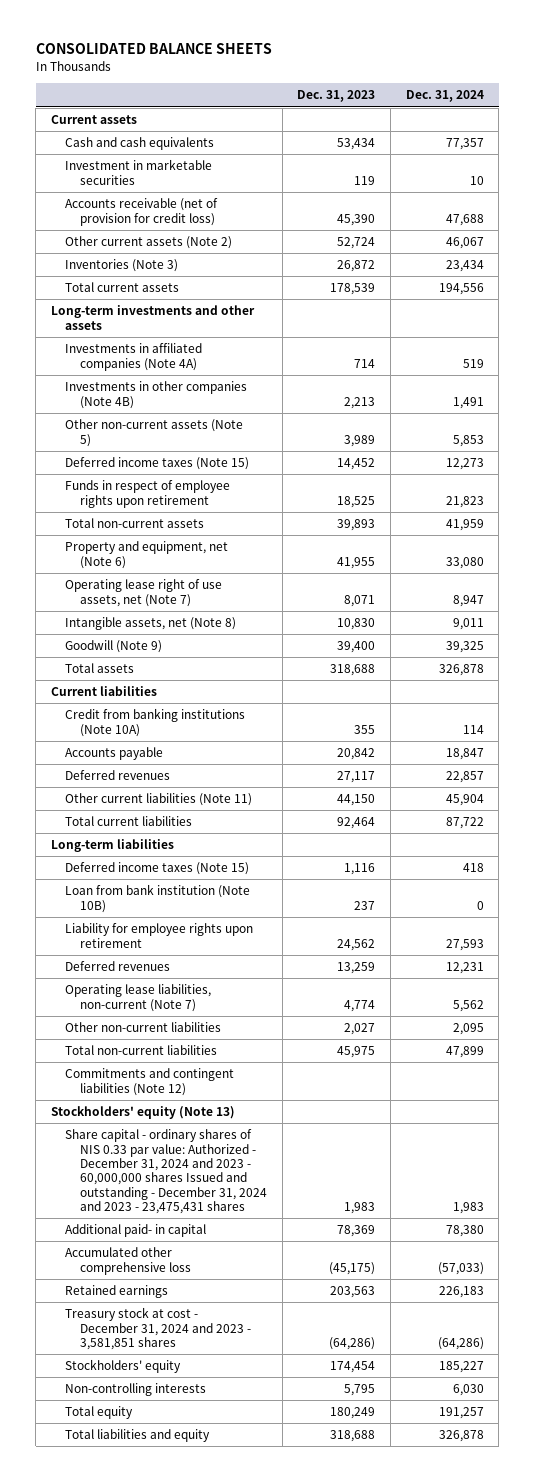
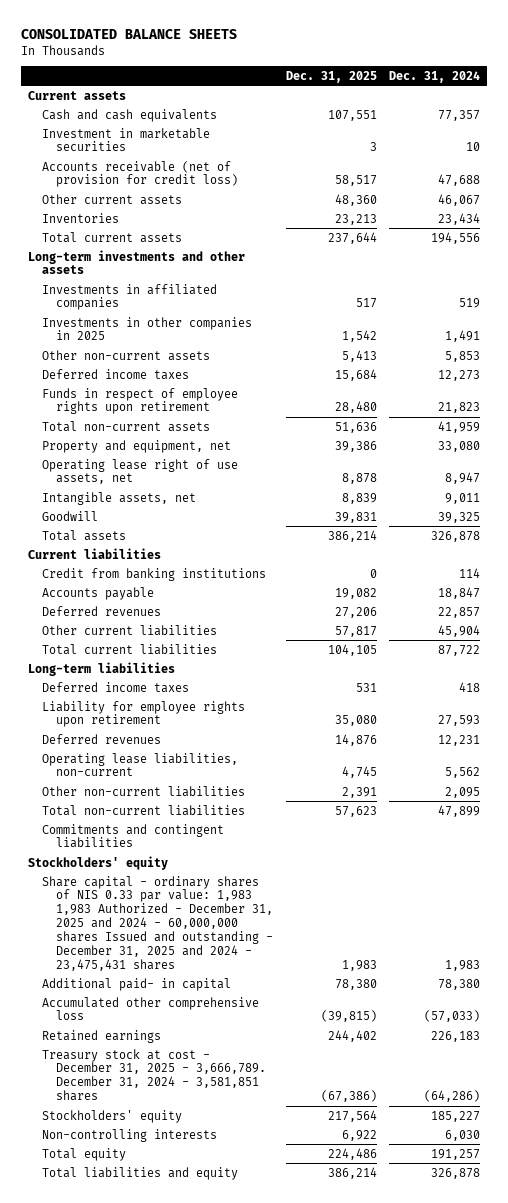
[297,90,376,103] Dec. 31, 2023 -> none
none -> [285,70,377,83] Dec. 31, 2025
[65,236,233,250] Other current assets (Note 2) -> [42,193,183,205] Other current assets
[65,259,179,273] Inventories (Note 3) -> [42,212,120,223] Inventories
[65,343,203,371] Investments in affiliated companies (Note 4A) -> [42,283,218,311] Investments in affiliated companies
[65,381,248,409] Investments in other companies (Note 4B) -> [42,316,253,341] Investments in other companies in 2025
[65,419,244,447] Other non-current assets (Note 5) -> [42,349,211,361] Other non-current assets
[65,457,250,471] Deferred income taxes (Note 15) -> [42,368,190,380] Deferred income taxes
[65,541,229,569] Property and equipment, net (Note 6) -> [42,439,232,453] Property and equipment, net
[65,579,223,607] Operating lease right of use assets, net (Note 7) -> [42,458,239,485] Operating lease right of use assets, net
[65,617,237,631] Intangible assets, net (Note 8) -> [42,491,197,505] Intangible assets, net
[65,640,163,654] Goodwill (Note 9) -> [42,510,99,521] Goodwill
[65,708,246,737] Credit from banking institutions (Note 10A) -> [42,567,267,581] Credit from banking institutions
[65,793,253,807] Other current liabilities (Note 11) -> [42,624,218,636] Other current liabilities
[65,884,251,913] Loan from bank institution (Note 10B) -> none
[65,862,250,876] Deferred income taxes (Note 15) -> [42,681,190,693] Deferred income taxes
[65,984,212,1012] Operating lease liabilities, non-current (Note 7) -> [42,752,239,777] Operating lease liabilities, non-current
[65,1068,235,1096] Commitments and contingent liabilities (Note 12) -> [42,823,225,849] Commitments and contingent liabilities
[50,1106,235,1120] Stockholders' equity (Note 13) -> [27,855,168,870] Stockholders' equity
[65,1129,268,1214] Share capital - ordinary shares of NIS 0.33 par value: Authorized - December 31, 2024 and 2023 - 60,000,000 shares Issued and outstanding - December 31, 2024 and 2023 - 23,475,431 shares -> [42,875,274,971] Share capital - ordinary shares of NIS 0.33 par value: 1,983 1,983 Authorized - December 31, 2025 and 2024 - 60,000,000 shares Issued and outstanding - December 31, 2025 and 2024 - 23,475,431 shares
[65,1307,252,1350] Treasury stock at cost - December 31, 2024 and 2023 - 3,581,851 shares -> [42,1048,267,1102] Treasury stock at cost - December 31, 2025 - 3,666,789. December 31, 2024 - 3,581,851 shares

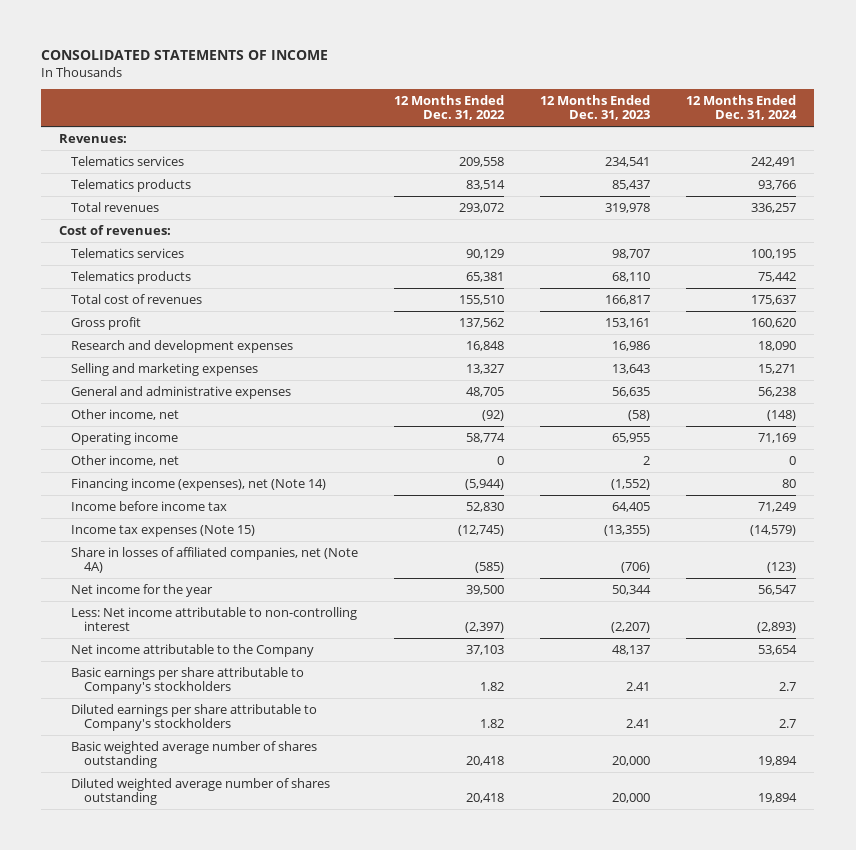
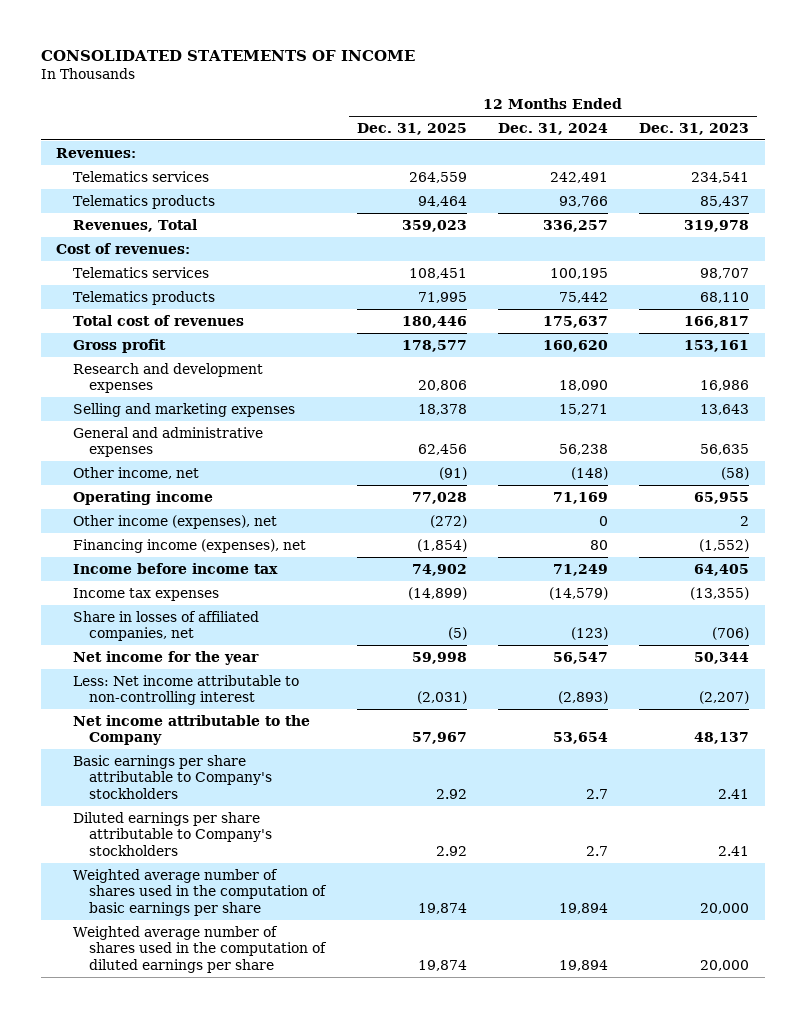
[394,94,506,120] 12 Months Ended Dec. 31, 2022 -> none
none -> [356,122,467,135] Dec. 31, 2025
[71,201,160,212] Total revenues -> [72,218,197,232] Revenues, Total
[71,454,180,466] Other income, net -> [72,514,277,529] Other income (expenses), net
[71,477,327,491] Financing income (expenses), net (Note 14) -> [72,538,306,553] Financing income (expenses), net
[71,524,256,537] Income tax expenses (Note 15) -> [72,587,219,601] Income tax expenses
[71,546,359,574] Share in losses of affiliated companies, net (Note 4A) -> [72,610,259,642] Share in losses of affiliated companies, net
[71,740,318,769] Basic weighted average number of shares outstanding -> [72,868,328,916] Weighted average number of shares used in the computation of basic earnings per share
[71,777,331,806] Diluted weighted average number of shares outstanding -> [72,925,328,973] Weighted average number of shares used in the computation of diluted earnings per share

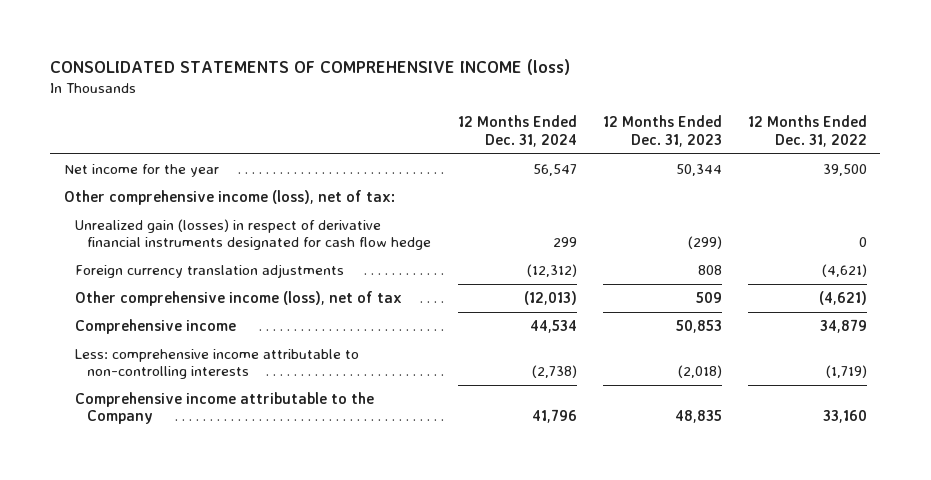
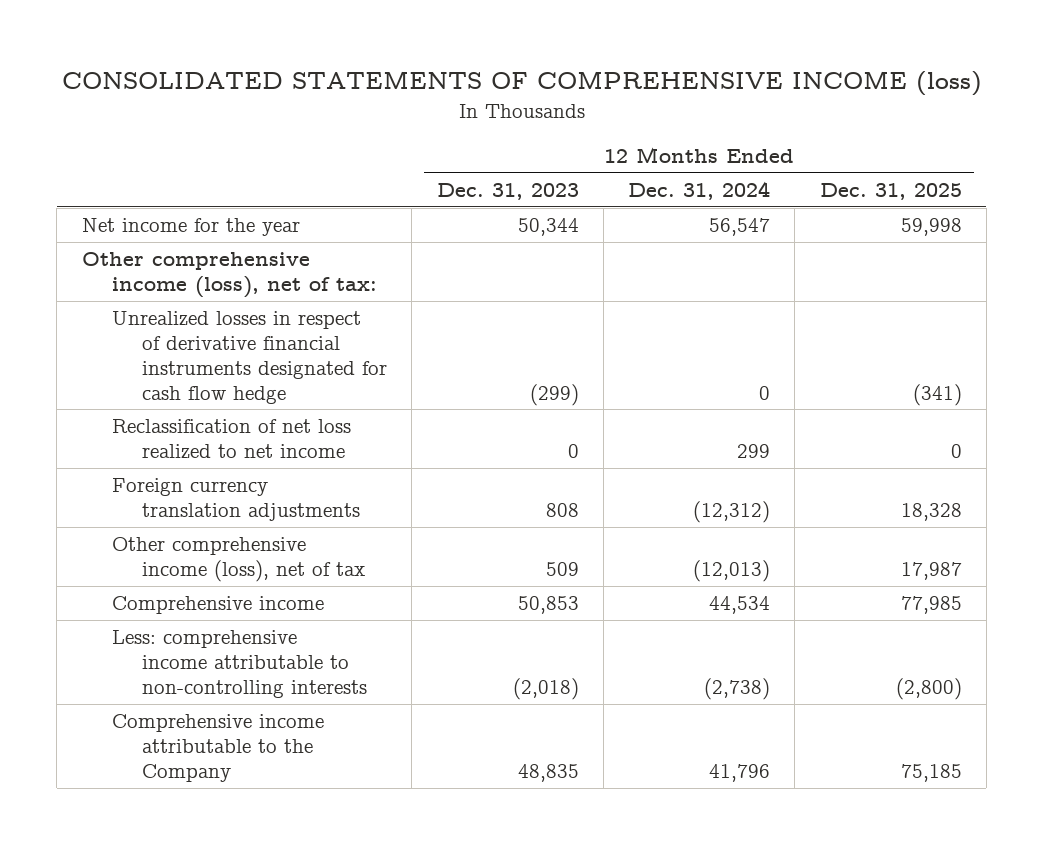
[748,115,868,147] 12 Months Ended Dec. 31, 2022 -> none
none -> [819,182,962,200] Dec. 31, 2025
[75,219,432,251] Unrealized gain (losses) in respect of derivative financial instruments designated for cash flow hedge -> [111,311,387,404] Unrealized losses in respect of derivative financial instruments designated for cash flow hedge
[552,237,577,248] 299 -> [759,385,771,400] 0
none -> [111,419,351,460] Reclassification of net loss realized to net income

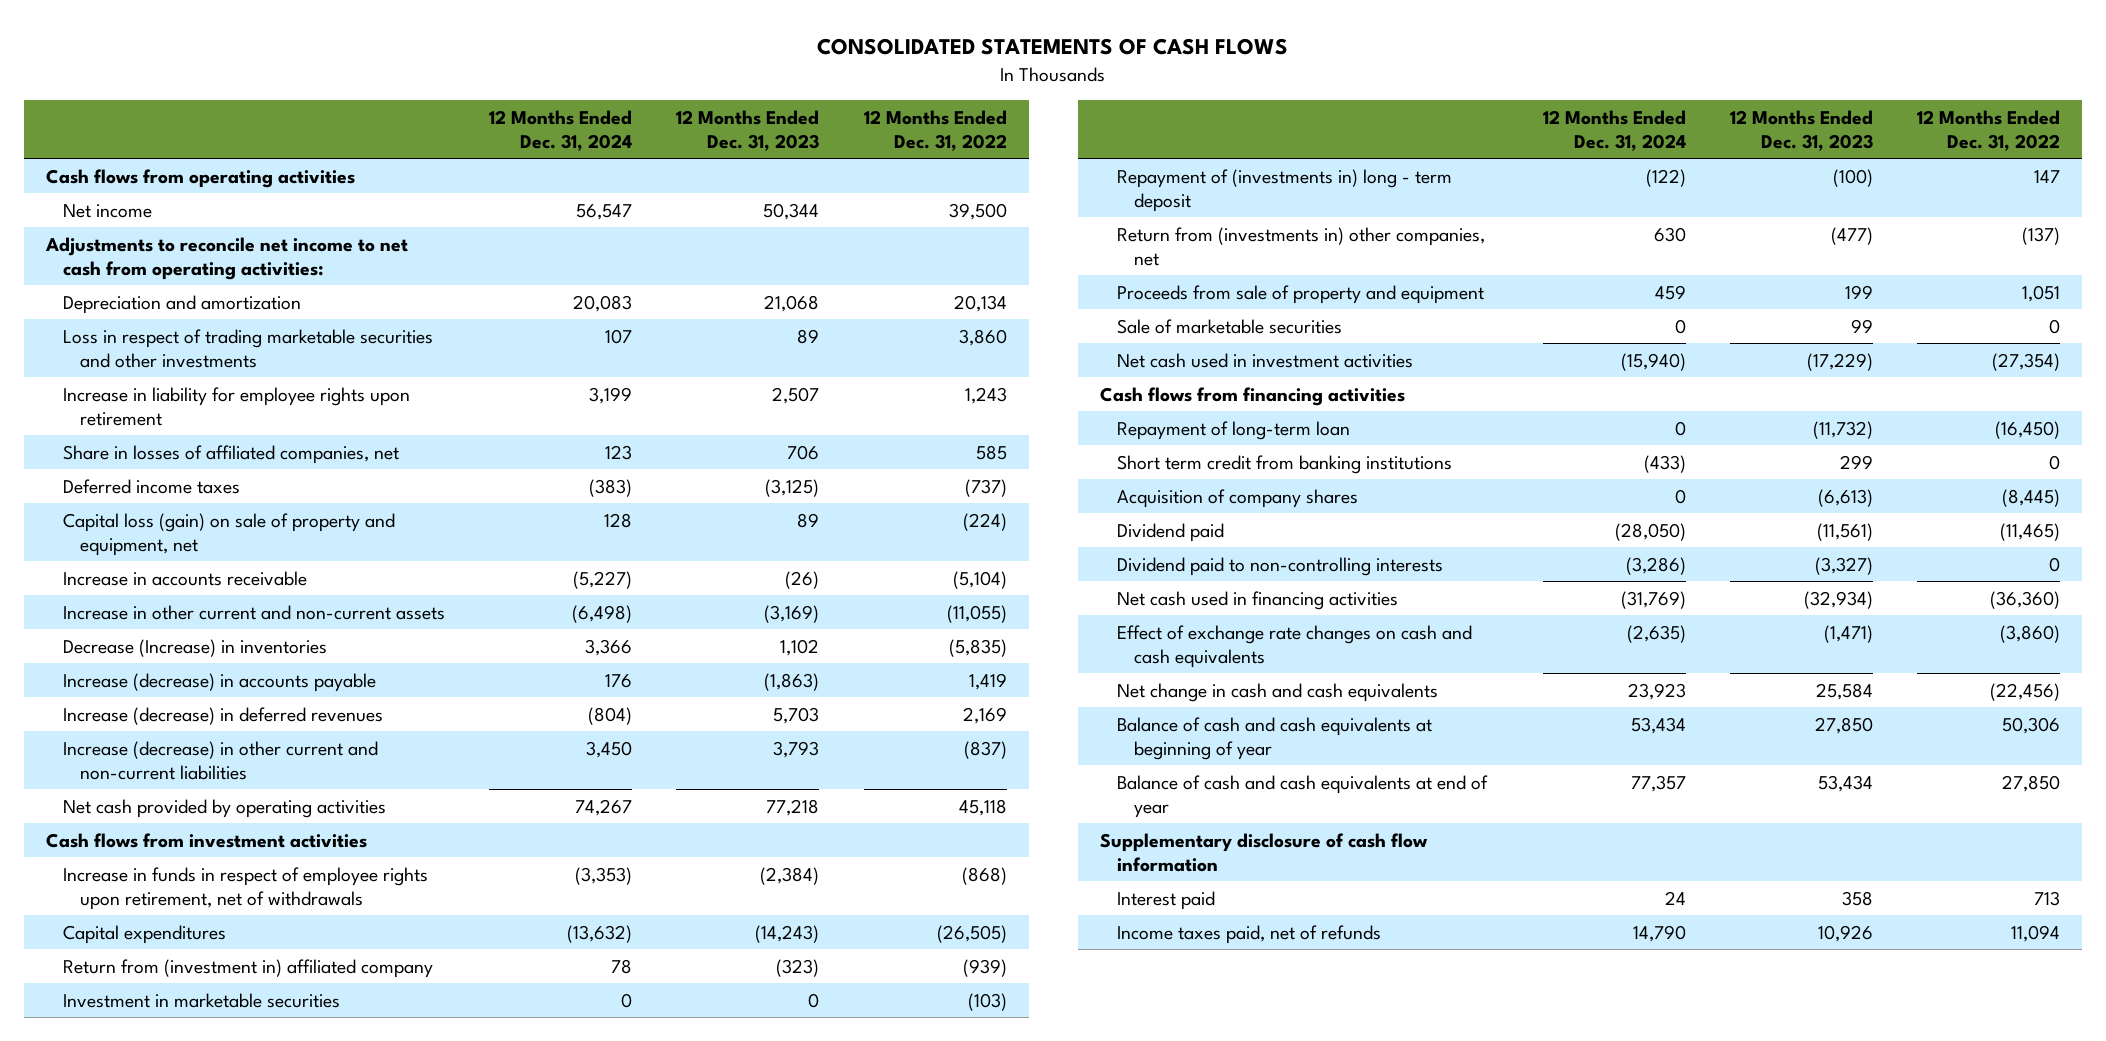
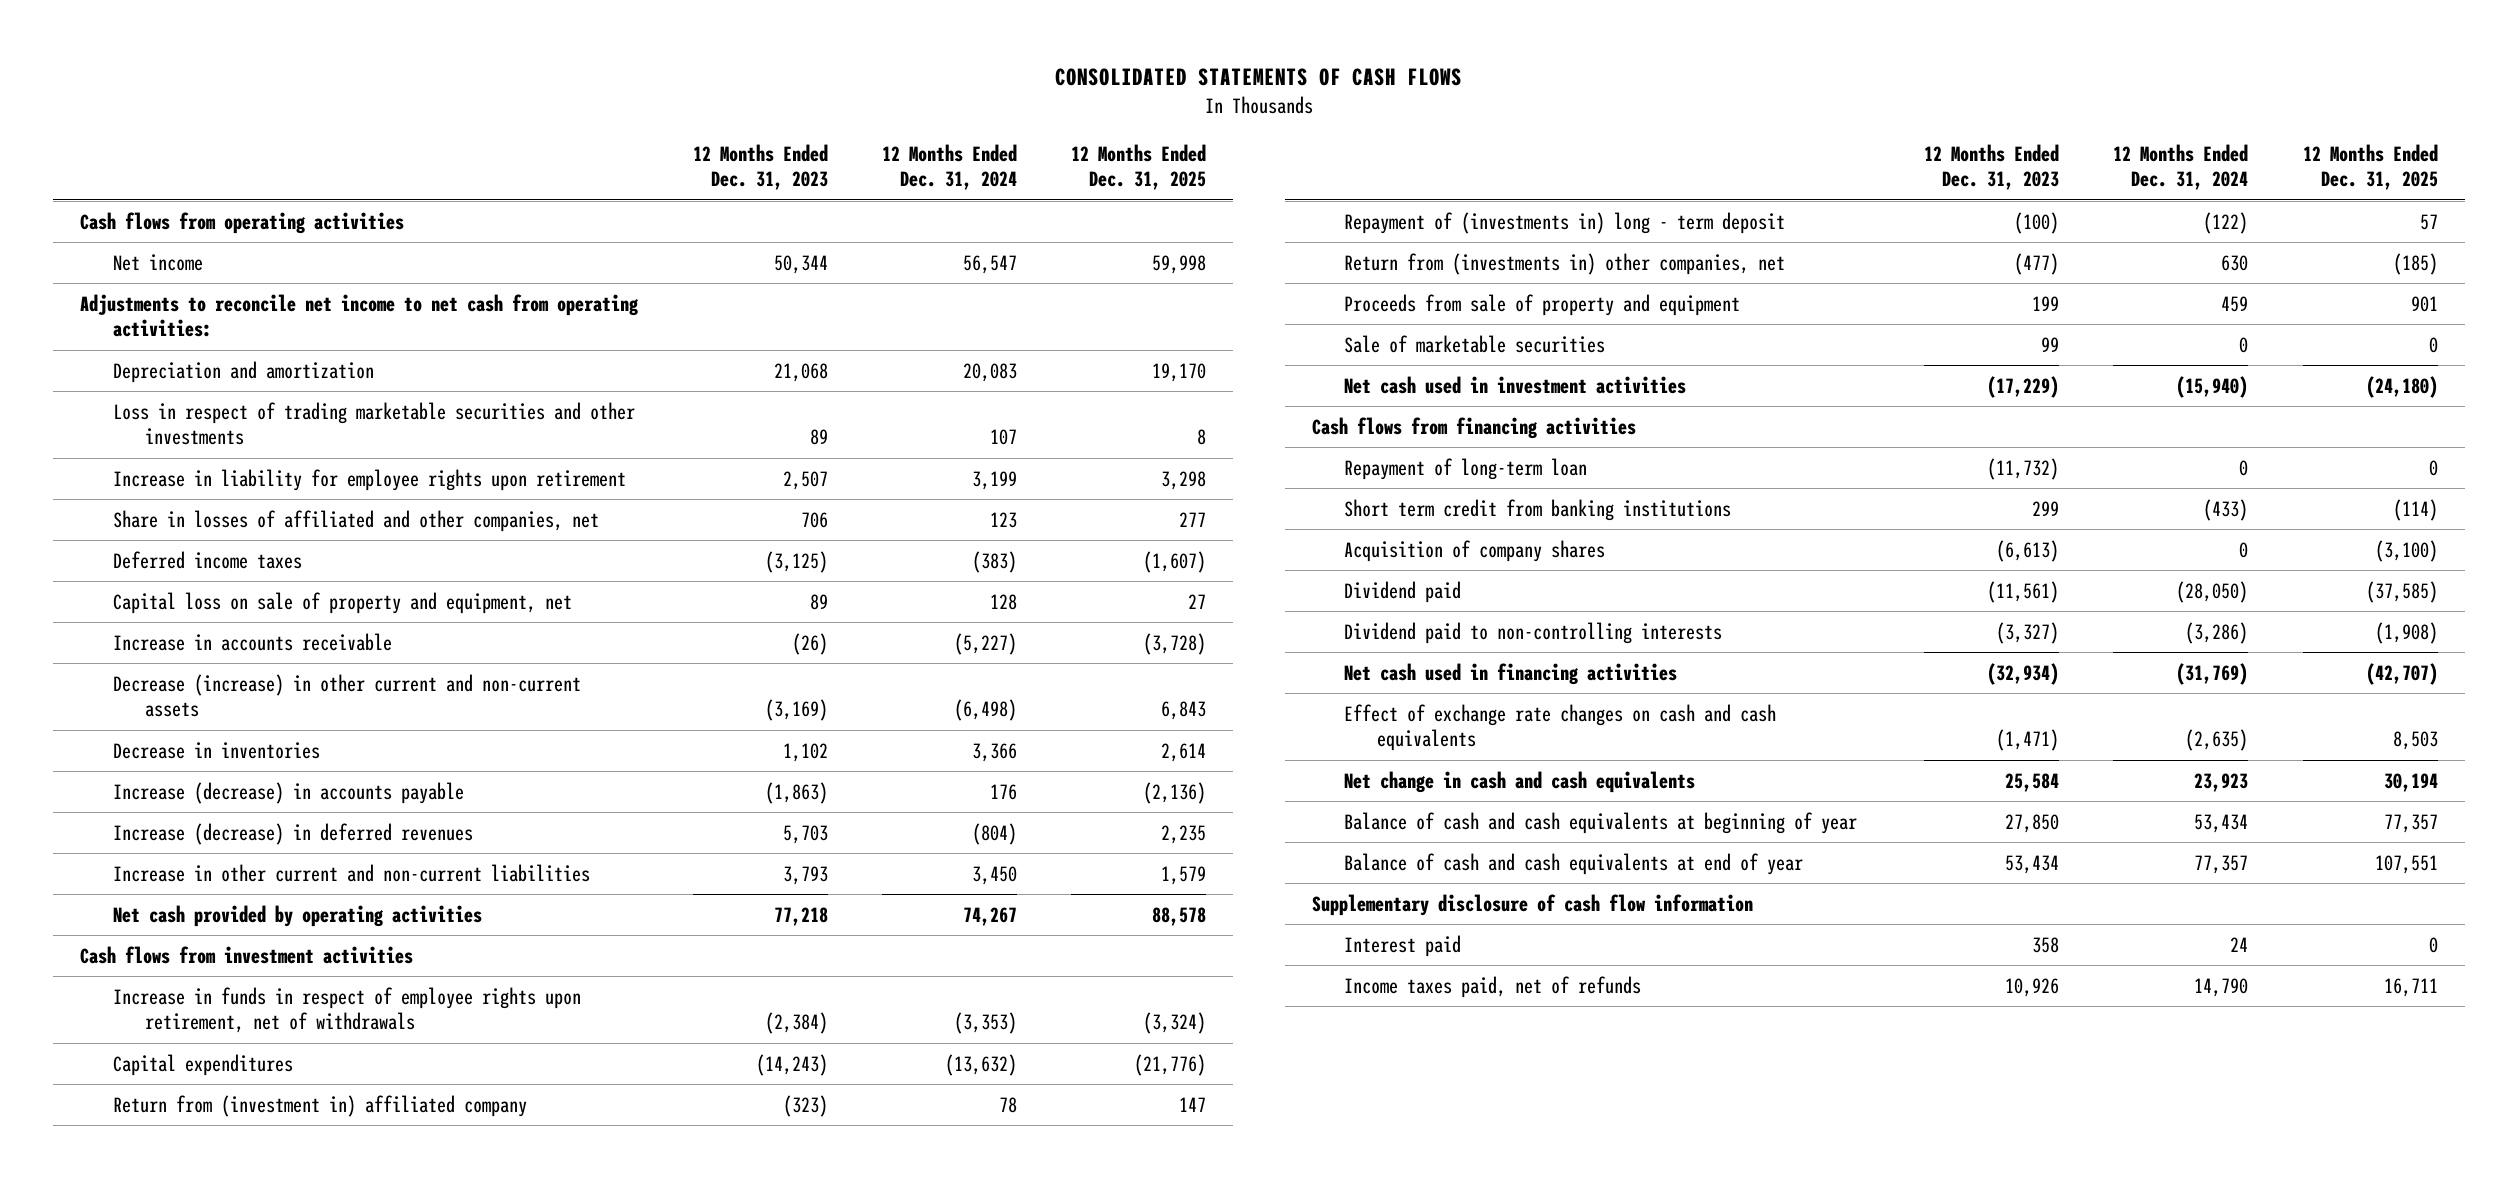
[863,109,1007,151] 12 Months Ended Dec. 31, 2022 -> none
none -> [1071,143,1207,191] 12 Months Ended Dec. 31, 2025
[62,444,399,464] Share in losses of affiliated companies, net -> [112,509,599,532] Share in losses of affiliated and other companies, net
[62,512,395,556] Capital loss (gain) on sale of property and equipment, net -> [112,591,572,614] Capital loss on sale of property and equipment, net
[62,604,445,620] Increase in other current and non-current assets -> [112,673,581,718] Decrease (increase) in other current and non-current assets
[62,638,327,657] Decrease (Increase) in inventories -> [112,741,320,759] Decrease in inventories
[62,740,378,780] Increase (decrease) in other current and non-current liabilities -> [112,863,590,882] Increase in other current and non-current liabilities
[62,992,340,1008] Investment in marketable securities -> none

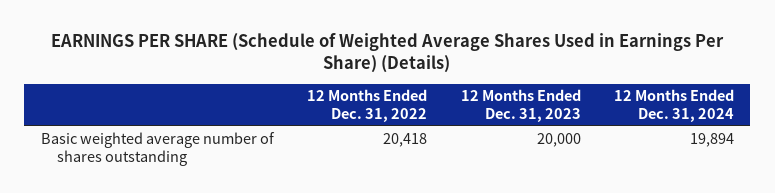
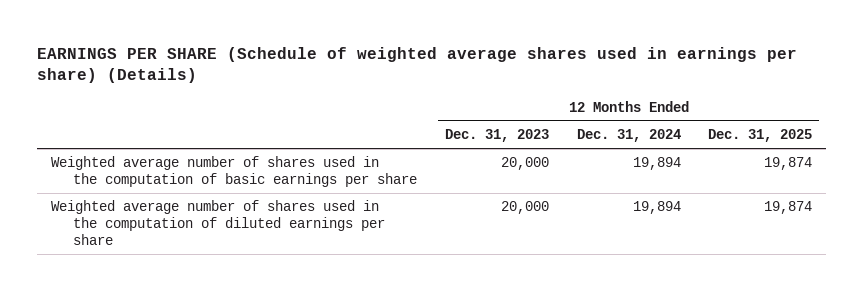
[51,32,725,74] EARNINGS PER SHARE (Schedule of Weighted Average Shares Used in Earnings Per Share) (Details) -> [37,46,798,84] EARNINGS PER SHARE (Schedule of weighted average shares used in earnings per share) (Details)
[307,89,428,123] 12 Months Ended Dec. 31, 2022 -> none
none -> [708,129,813,143] Dec. 31, 2025
[41,132,276,167] Basic weighted average number of shares outstanding -> [51,156,417,188] Weighted average number of shares used in the computation of basic earnings per share
none -> [51,200,385,246] Weighted average number of shares used in the computation of diluted earnings per share

